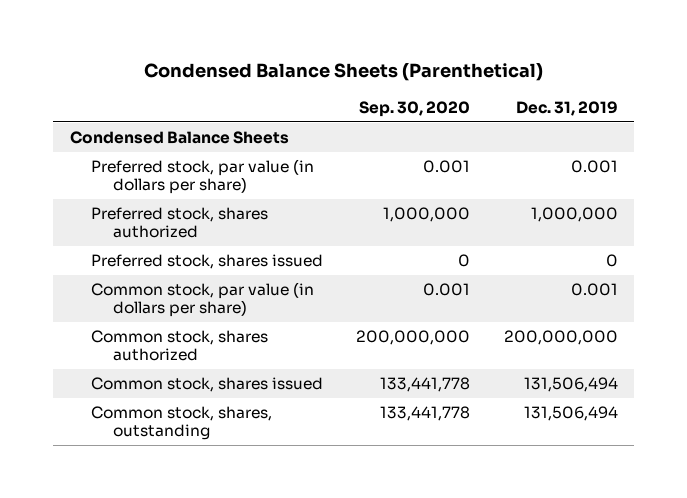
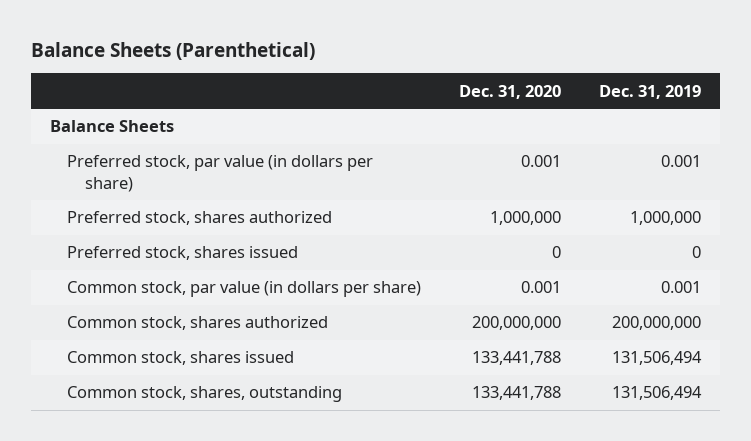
[143,62,543,81] Condensed Balance Sheets (Parenthetical) -> [30,41,315,60] Balance Sheets (Parenthetical)
[359,100,471,117] Sep. 30, 2020 -> none
none -> [459,84,562,99] Dec. 31, 2020
[69,131,289,145] Condensed Balance Sheets -> [49,120,174,133] Balance Sheets

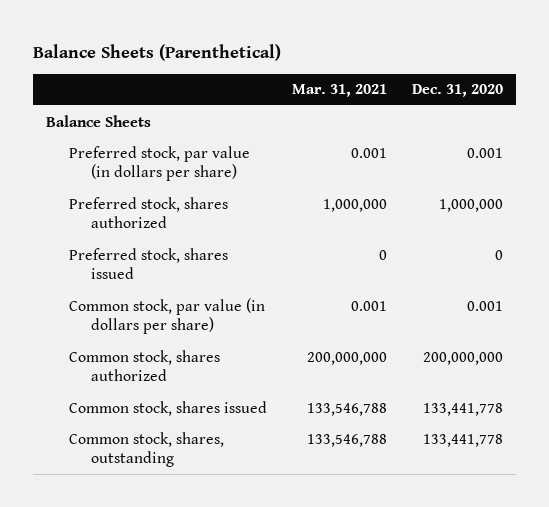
[599,84,702,99] Dec. 31, 2019 -> none
none -> [291,84,387,98] Mar. 31, 2021
[472,351,562,366] 133,441,788 -> [423,402,504,416] 133,441,778
[472,386,562,401] 133,441,788 -> [423,433,504,447] 133,441,778

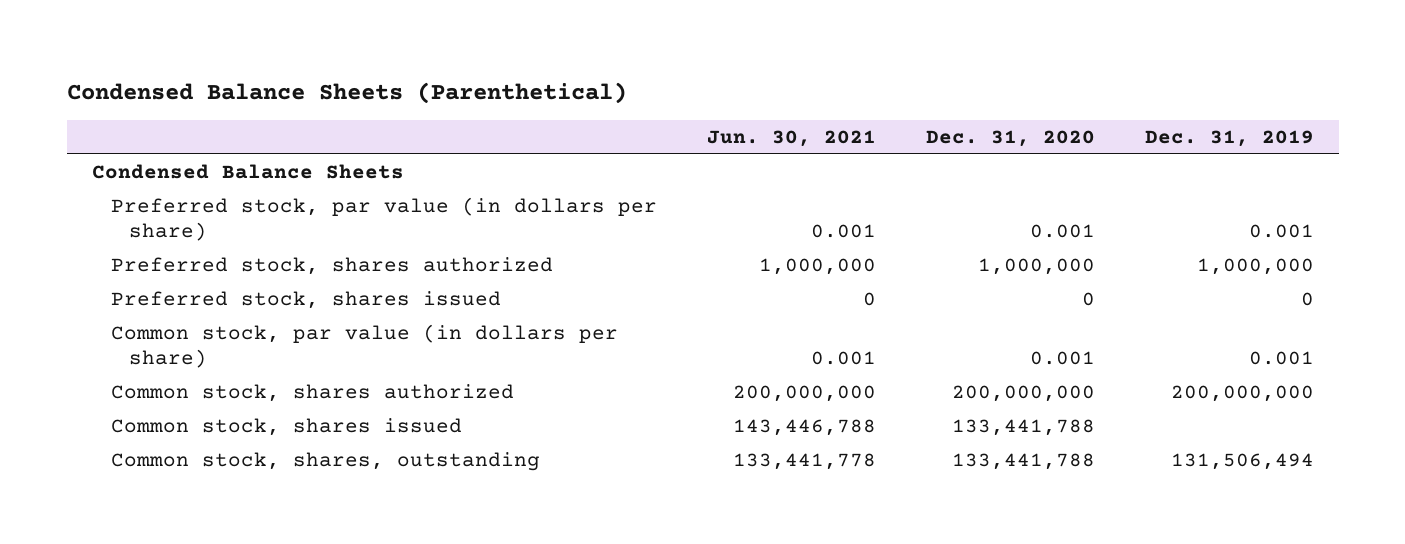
[33,43,282,61] Balance Sheets (Parenthetical) -> [66,82,627,105] Condensed Balance Sheets (Parenthetical)
[291,84,387,98] Mar. 31, 2021 -> none
none -> [706,130,876,148] Jun. 30, 2021
none -> [1144,130,1314,148] Dec. 31, 2019
[45,114,151,127] Balance Sheets -> [91,163,404,179] Condensed Balance Sheets
[423,402,504,416] 133,441,778 -> [951,418,1095,436] 133,441,788
[423,433,504,447] 133,441,778 -> [951,452,1095,470] 133,441,788

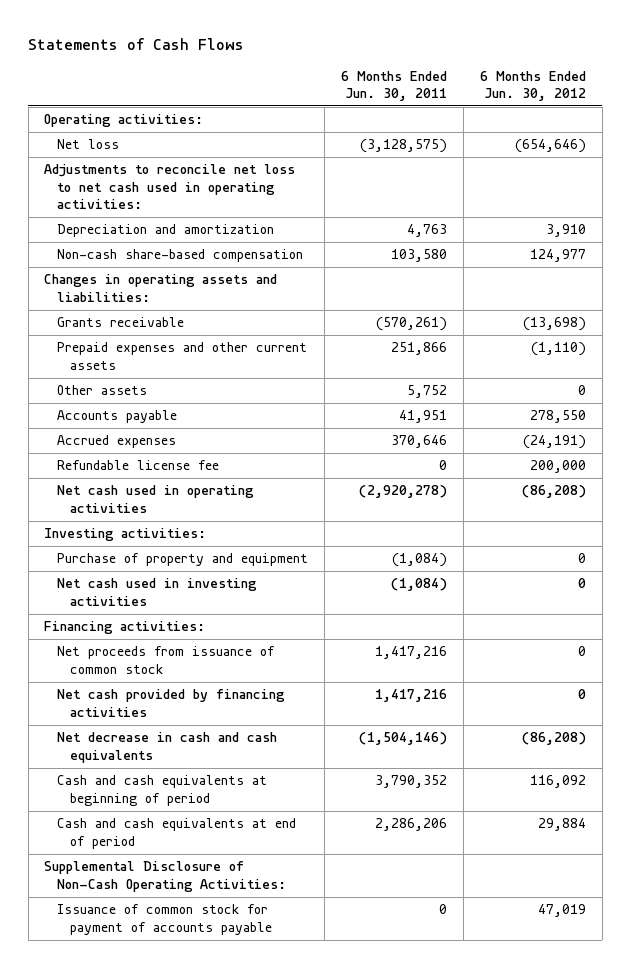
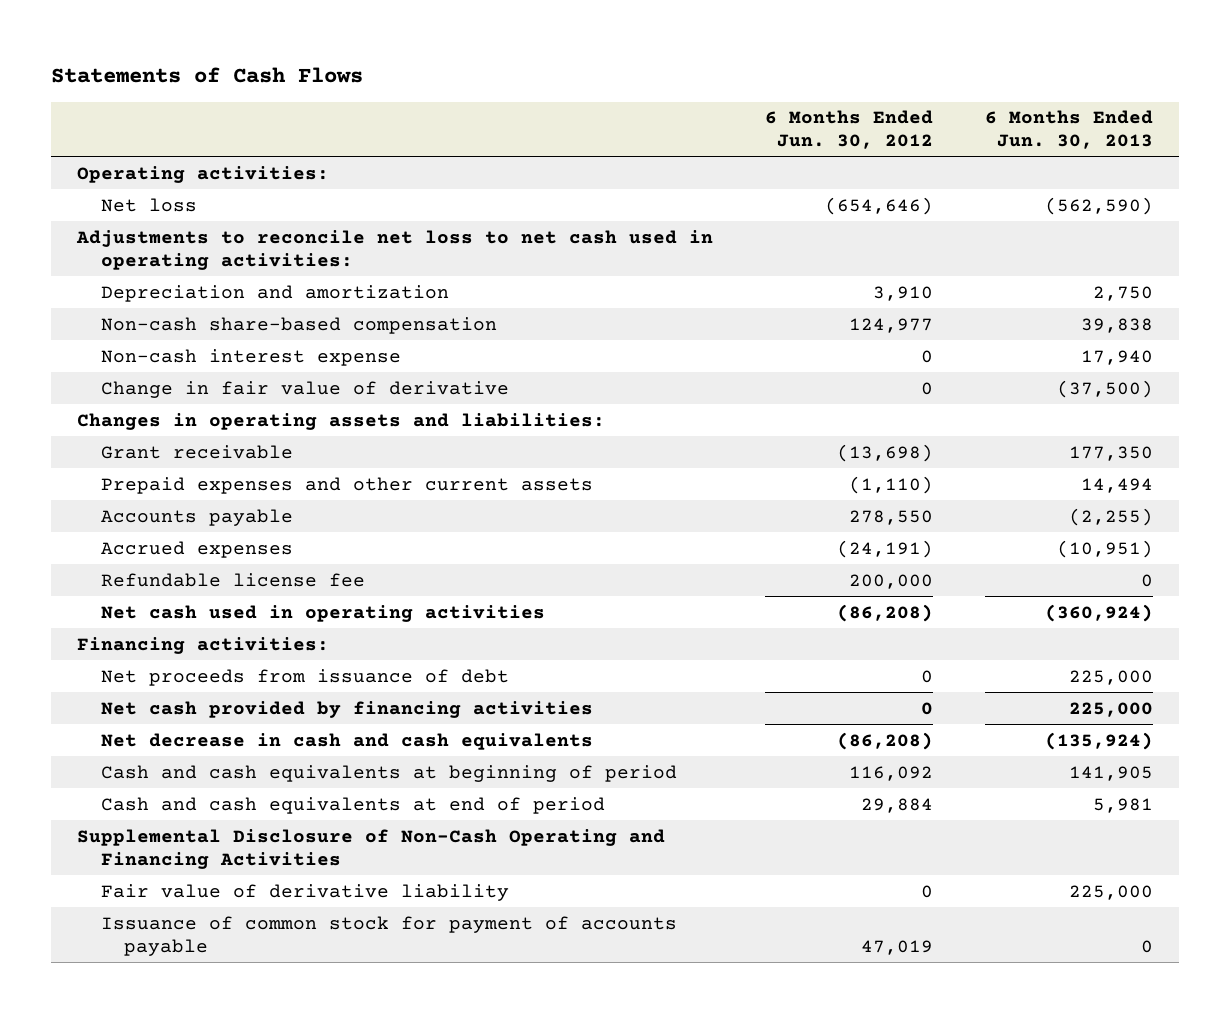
[340,70,447,102] 6 Months Ended Jun. 30, 2011 -> none
none -> [985,110,1154,150] 6 Months Ended Jun. 30, 2013
none -> [100,348,401,366] Non-cash interest expense
none -> [100,380,509,398] Change in fair value of derivative
[57,317,185,328] Grants receivable -> [100,444,293,459] Grant receivable
[57,385,148,396] Other assets -> none
[44,528,207,542] Investing activities: -> none
[57,553,309,567] Purchase of property and equipment -> none
[57,578,258,606] Net cash used in investing activities -> none
[57,646,276,674] Net proceeds from issuance of common stock -> [100,668,509,686] Net proceeds from issuance of debt
[44,861,287,892] Supplemental Disclosure of Non-Cash Operating Activities: -> [77,828,666,869] Supplemental Disclosure of Non-Cash Operating and Financing Activities
none -> [100,883,509,901] Fair value of derivative liability

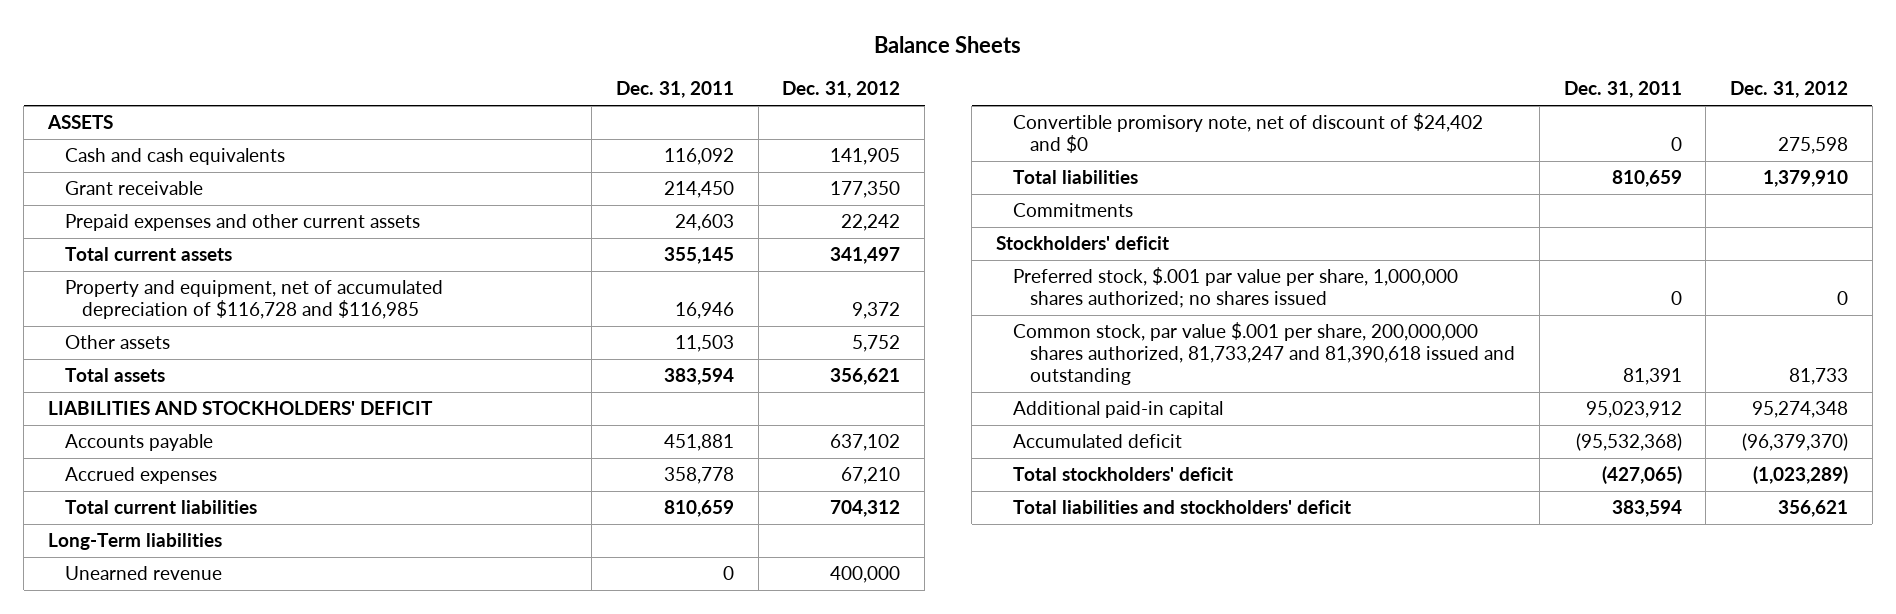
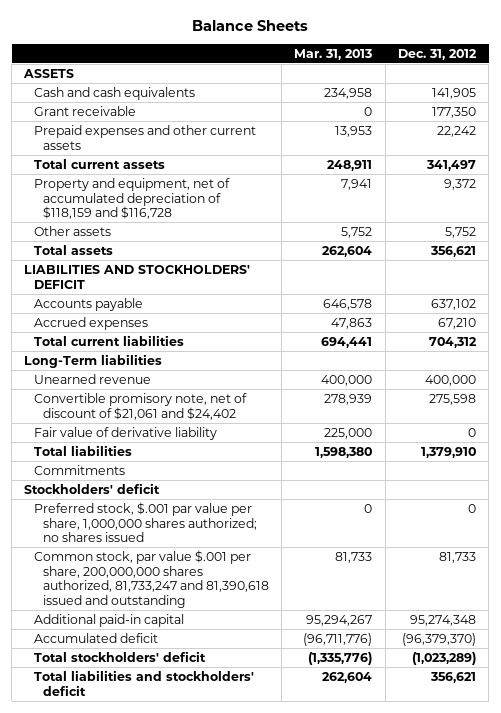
[615,81,734,99] Dec. 31, 2011 -> none
none -> [294,48,373,60] Mar. 31, 2013
[65,280,444,320] Property and equipment, net of accumulated depreciation of $116,728 and $116,985 -> [33,177,230,220] Property and equipment, net of accumulated depreciation of $118,159 and $116,728
[1013,113,1484,154] Convertible promisory note, net of discount of $24,402 and $0 -> [33,392,247,420] Convertible promisory note, net of discount of $21,061 and $24,402
none -> [33,426,217,440] Fair value of derivative liability

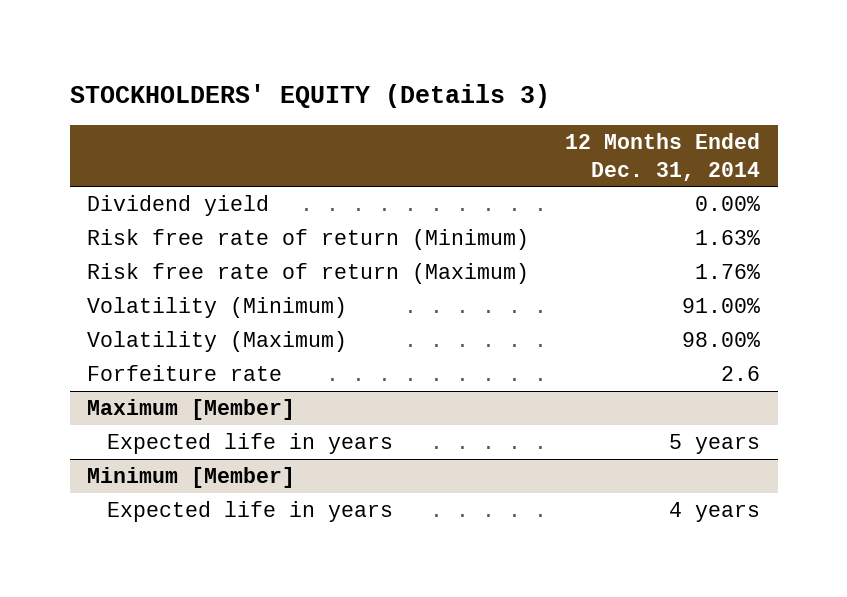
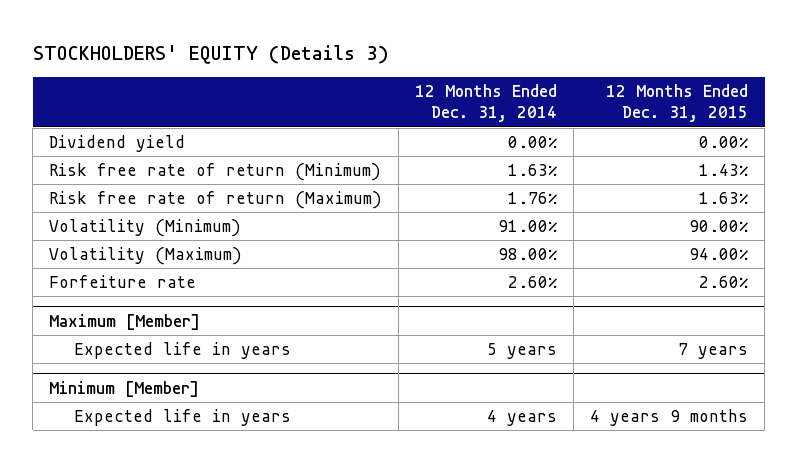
none -> [606,84,749,123] 12 Months Ended Dec. 31, 2015
[720,366,760,382] 2.6 -> [508,276,558,289] 2.60%

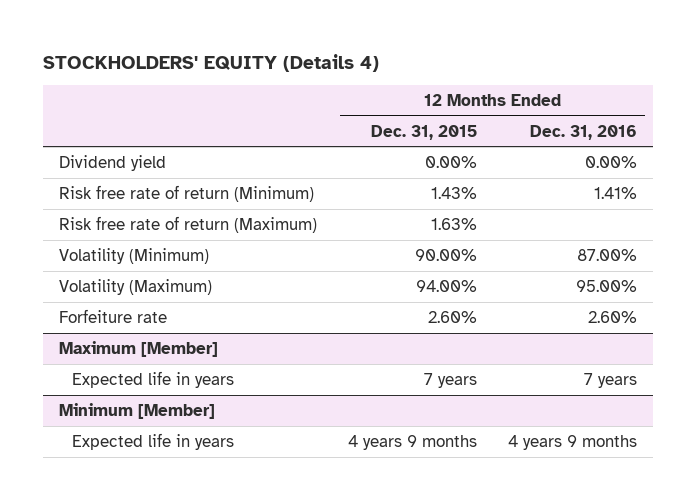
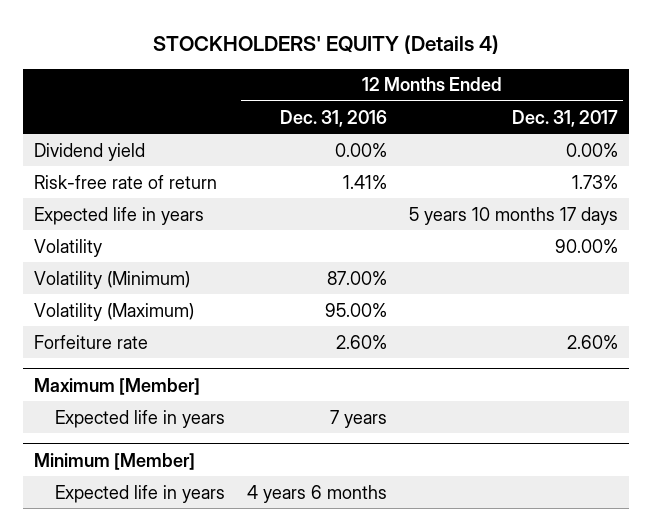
[371,124,478,140] Dec. 31, 2015 -> none
none -> [511,109,618,127] Dec. 31, 2017
[58,215,317,233] Risk free rate of return (Maximum) -> none
[58,184,314,202] Risk free rate of return (Minimum) -> [34,174,218,189] Risk-free rate of return
none -> [34,206,205,225] Expected life in years
none -> [34,238,103,257] Volatility
[508,434,638,450] 4 years 9 months -> [246,484,387,503] 4 years 6 months

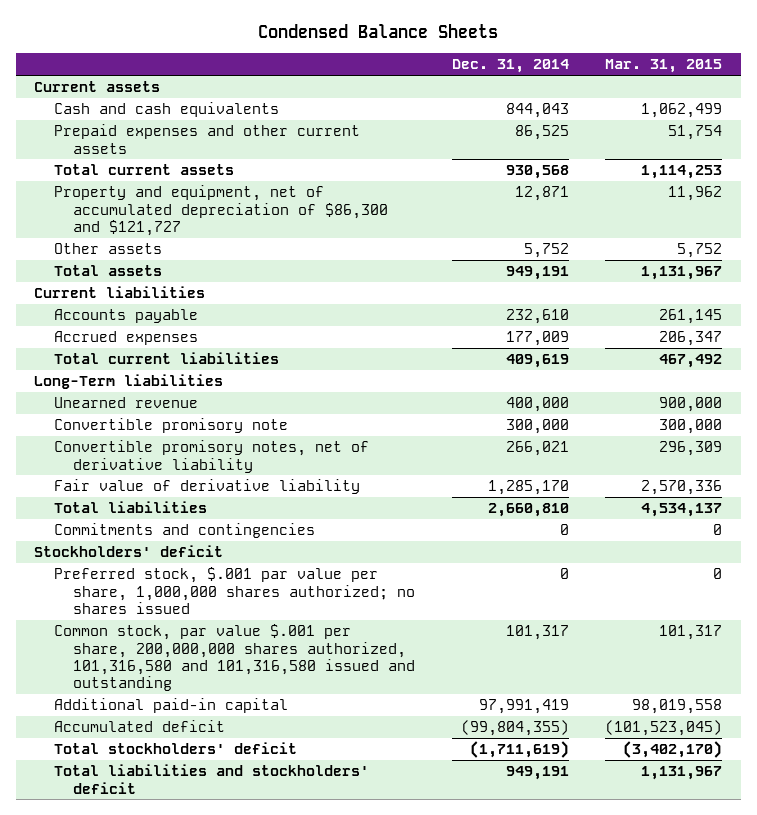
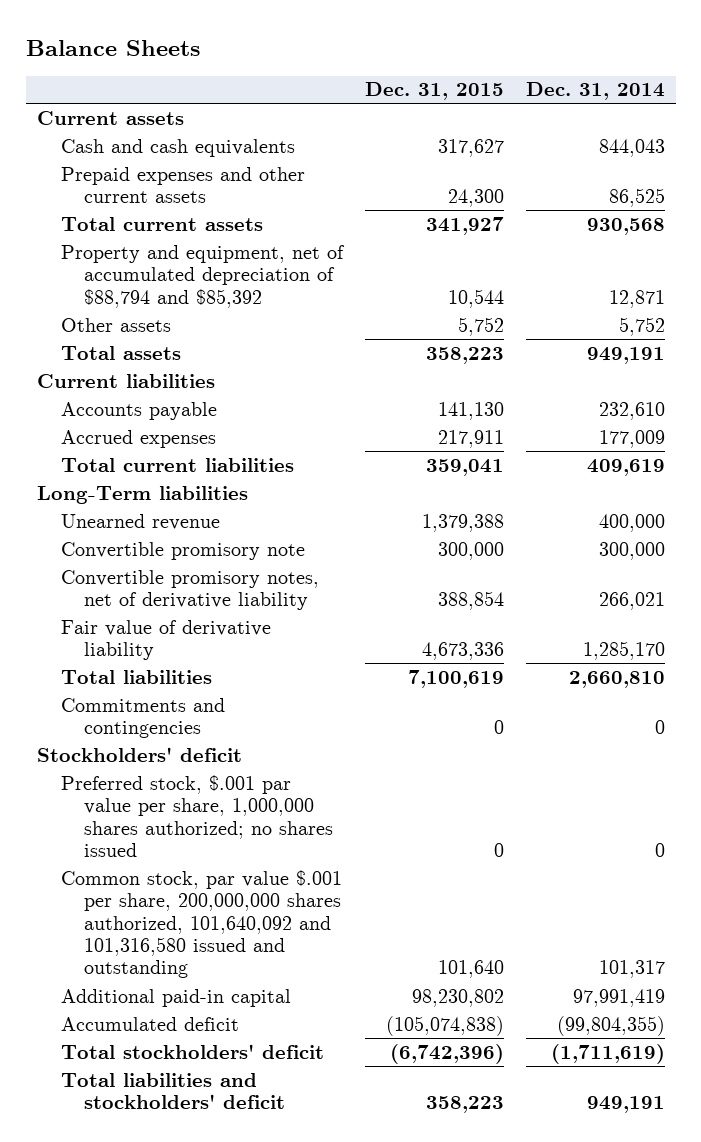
[258,24,499,39] Condensed Balance Sheets -> [25,40,200,57] Balance Sheets
[605,59,723,74] Mar. 31, 2015 -> none
none -> [364,82,504,101] Dec. 31, 2015
[53,185,388,236] Property and equipment, net of accumulated depreciation of $86,300 and $121,727 -> [60,244,345,308] Property and equipment, net of accumulated depreciation of $88,794 and $85,392
[53,624,415,692] Common stock, par value $.001 per share, 200,000,000 shares authorized, 101,316,580 and 101,316,580 issued and outstanding -> [60,869,342,979] Common stock, par value $.001 per share, 200,000,000 shares authorized, 101,640,092 and 101,316,580 issued and outstanding

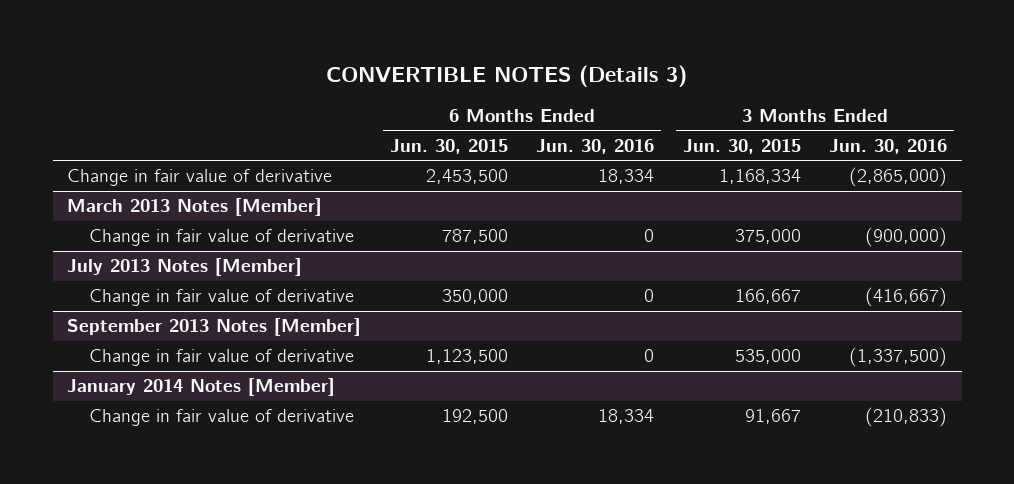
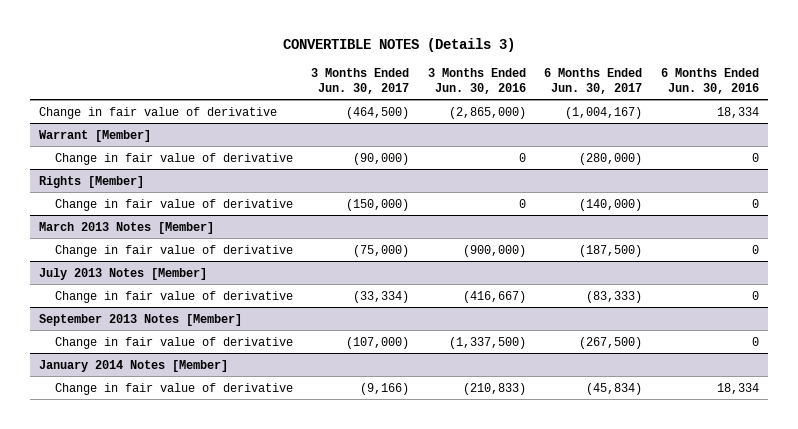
[389,138,508,154] Jun. 30, 2015 -> none
[682,138,801,154] Jun. 30, 2015 -> none
none -> [311,67,410,94] 3 Months Ended Jun. 30, 2017
none -> [544,67,643,94] 6 Months Ended Jun. 30, 2017
none -> [39,129,152,142] Warrant [Member]
none -> [54,152,293,165] Change in fair value of derivative
none -> [39,175,145,188] Rights [Member]
none -> [54,198,293,211] Change in fair value of derivative

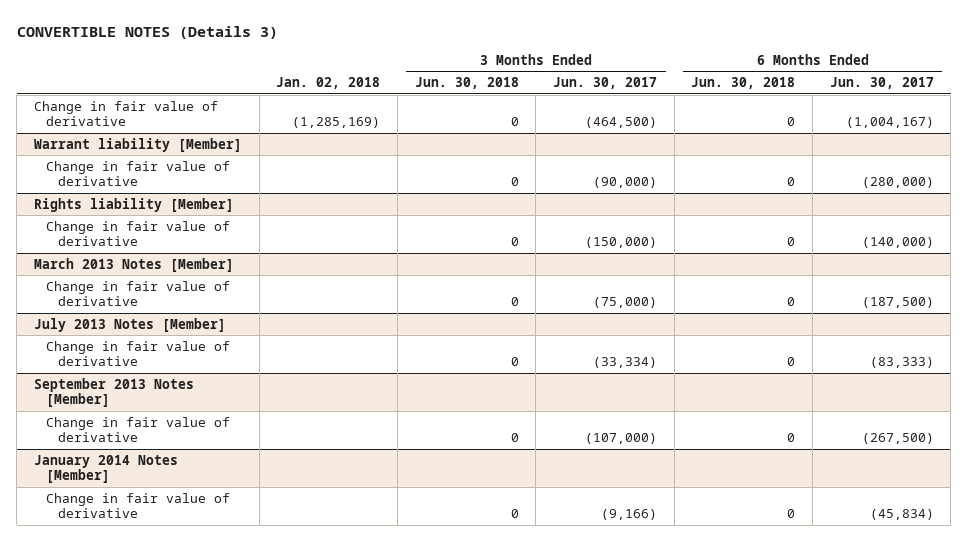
[427,67,526,94] 3 Months Ended Jun. 30, 2016 -> none
[660,67,759,94] 6 Months Ended Jun. 30, 2016 -> none
none -> [276,77,381,90] Jan. 02, 2018
none -> [414,77,519,90] Jun. 30, 2018
none -> [691,77,796,90] Jun. 30, 2018
[39,129,152,142] Warrant [Member] -> [33,137,242,152] Warrant liability [Member]
[39,175,145,188] Rights [Member] -> [33,197,234,212] Rights liability [Member]

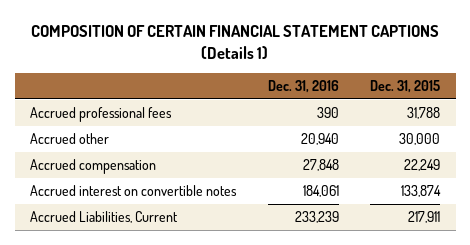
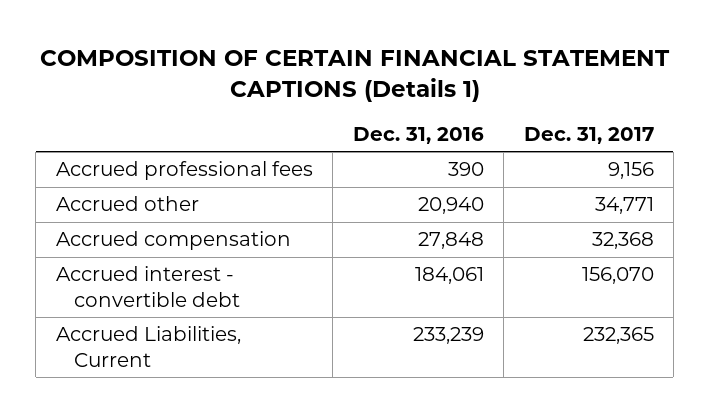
[370,79,441,93] Dec. 31, 2015 -> none
none -> [523,127,654,145] Dec. 31, 2017
[30,185,238,197] Accrued interest on convertible notes -> [55,266,241,307] Accrued interest - convertible debt

